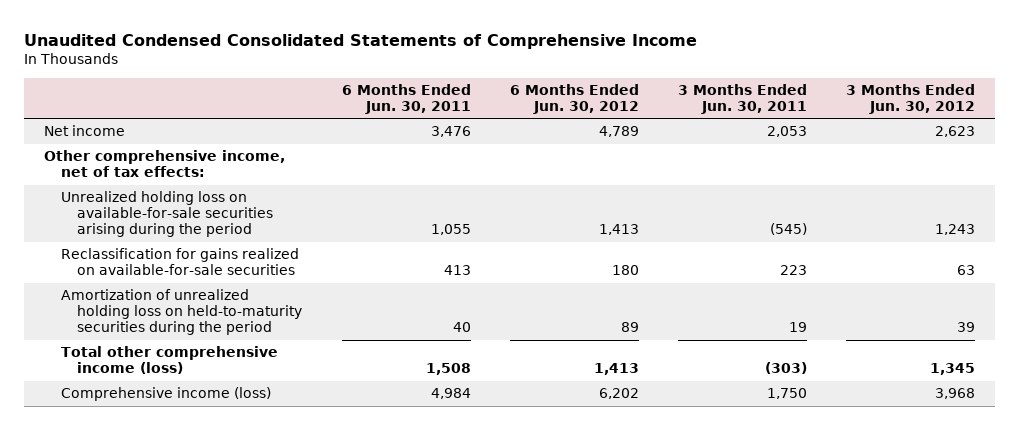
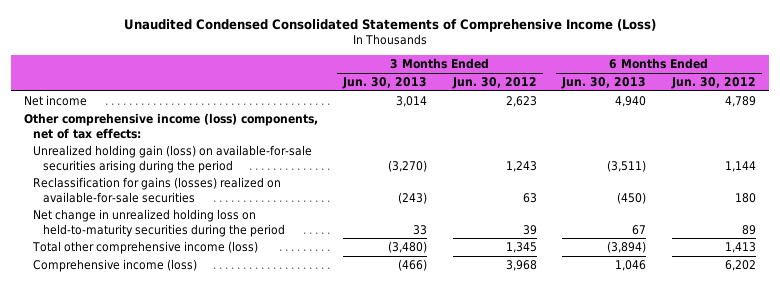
[24,33,698,49] Unaudited Condensed Consolidated Statements of Comprehensive Income -> [123,18,656,32] Unaudited Condensed Consolidated Statements of Comprehensive Income (Loss)
[341,84,471,115] 6 Months Ended Jun. 30, 2011 -> none
[678,84,808,115] 3 Months Ended Jun. 30, 2011 -> none
none -> [342,77,428,90] Jun. 30, 2013
none -> [561,77,647,90] Jun. 30, 2013
[43,150,285,178] Other comprehensive income, net of tax effects: -> [23,112,318,139] Other comprehensive income (loss) components, net of tax effects:
[60,191,274,238] Unrealized holding loss on available-for-sale securities arising during the period -> [33,144,313,173] Unrealized holding gain (loss) on available-for-sale securities arising during the period
[598,224,639,236] 1,413 -> [724,160,756,172] 1,144
[60,248,299,276] Reclassification for gains realized on available-for-sale securities -> [33,176,282,203] Reclassification for gains (losses) realized on available-for-sale securities
[60,289,303,336] Amortization of unrealized holding loss on held-to-maturity securities during the period -> [33,208,285,237] Net change in unrealized holding loss on held-to-maturity securities during the period

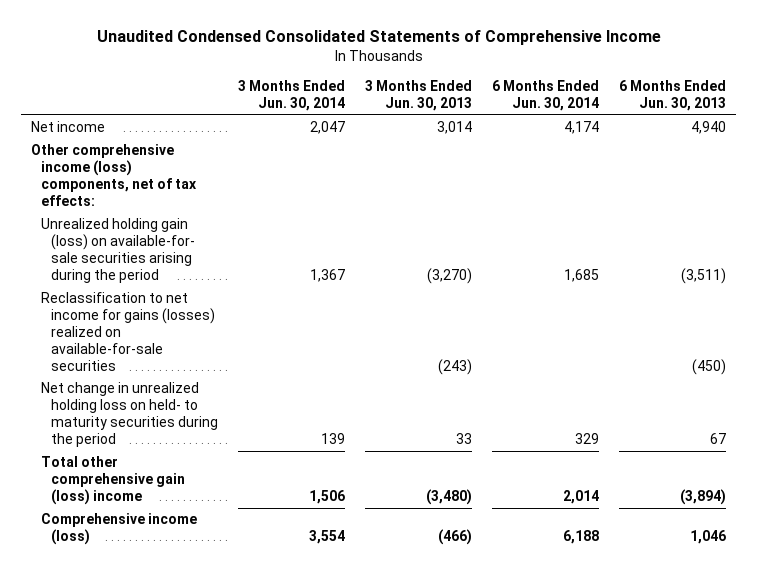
[123,18,656,32] Unaudited Condensed Consolidated Statements of Comprehensive Income (Loss) -> [96,30,661,46] Unaudited Condensed Consolidated Statements of Comprehensive Income
[451,77,537,90] Jun. 30, 2012 -> none
[670,77,756,90] Jun. 30, 2012 -> none
none -> [237,80,345,112] 3 Months Ended Jun. 30, 2014
none -> [492,80,600,112] 6 Months Ended Jun. 30, 2014
[33,144,313,173] Unrealized holding gain (loss) on available-for-sale securities arising during the period -> [40,218,195,283] Unrealized holding gain (loss) on available-for- sale securities arising during the period
[33,176,282,203] Reclassification for gains (losses) realized on available-for-sale securities -> [40,292,215,371] Reclassification to net income for gains (losses) realized on available-for-sale securities
[33,208,285,237] Net change in unrealized holding loss on held-to-maturity securities during the period -> [40,382,218,447] Net change in unrealized holding loss on held- to maturity securities during the period
[32,240,259,254] Total other comprehensive income (loss) -> [40,456,185,506] Total other comprehensive gain (loss) income

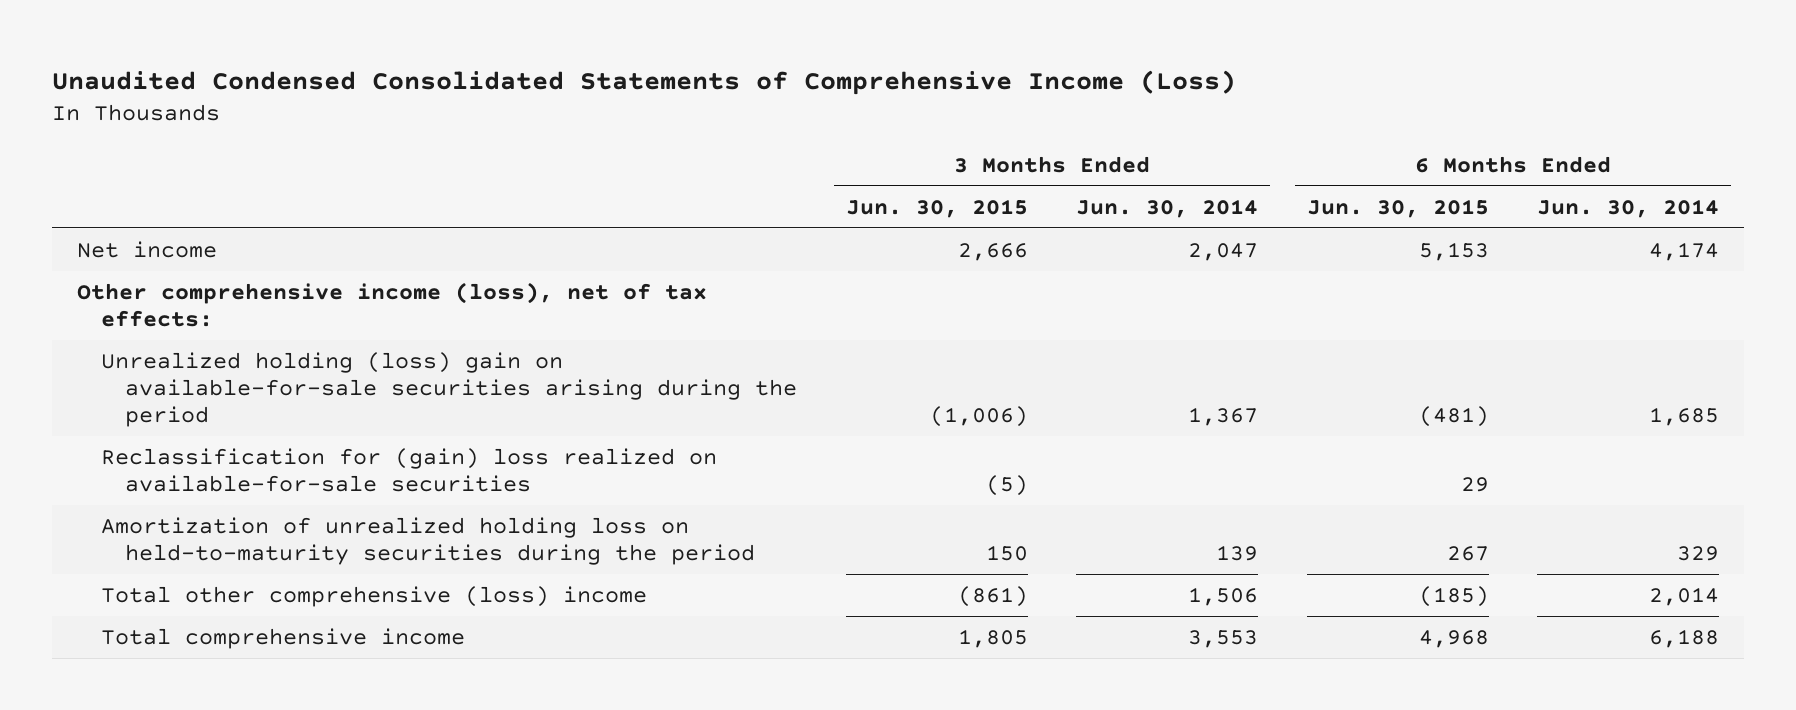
[96,30,661,46] Unaudited Condensed Consolidated Statements of Comprehensive Income -> [52,69,1237,95] Unaudited Condensed Consolidated Statements of Comprehensive Income (Loss)
[364,80,472,112] 3 Months Ended Jun. 30, 2013 -> none
[619,80,727,112] 6 Months Ended Jun. 30, 2013 -> none
none -> [845,198,1028,218] Jun. 30, 2015
none -> [1306,198,1489,218] Jun. 30, 2015
[30,144,197,206] Other comprehensive income (loss) components, net of tax effects: -> [76,281,707,327] Other comprehensive income (loss), net of tax effects:
[40,218,195,283] Unrealized holding gain (loss) on available-for- sale securities arising during the period -> [100,351,798,428] Unrealized holding (loss) gain on available-for-sale securities arising during the period
[40,292,215,371] Reclassification to net income for gains (losses) realized on available-for-sale securities -> [100,447,717,492] Reclassification for (gain) loss realized on available-for-sale securities
[40,382,218,447] Net change in unrealized holding loss on held- to maturity securities during the period -> [100,516,756,565] Amortization of unrealized holding loss on held-to-maturity securities during the period
[40,456,185,506] Total other comprehensive gain (loss) income -> [100,585,647,607] Total other comprehensive (loss) income
[40,513,197,546] Comprehensive income (loss) -> [100,627,465,649] Total comprehensive income
[308,530,345,545] 3,554 -> [1188,629,1259,648] 3,553

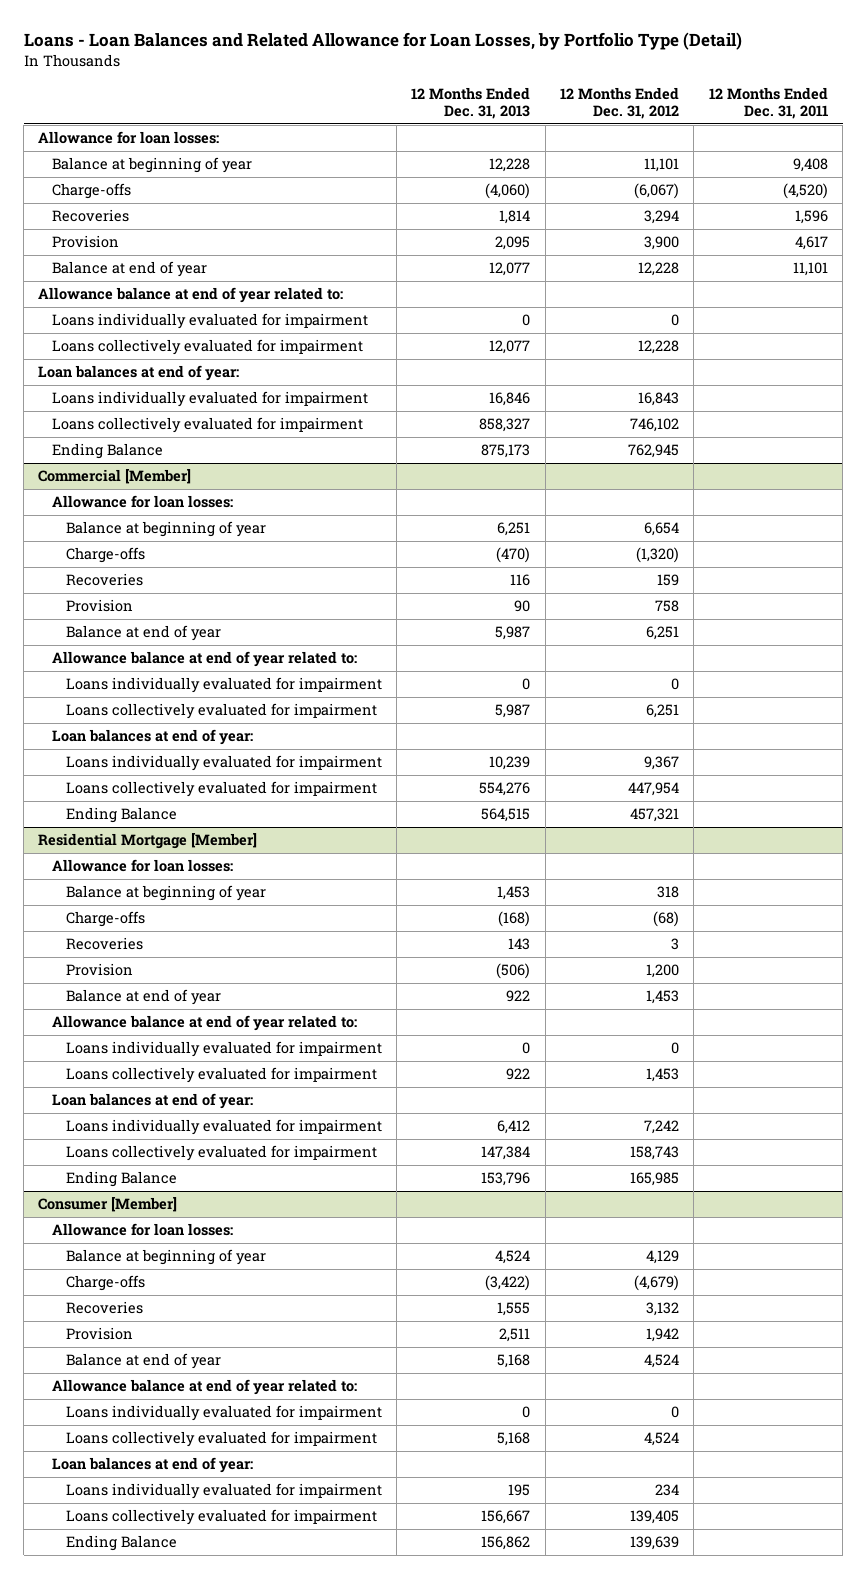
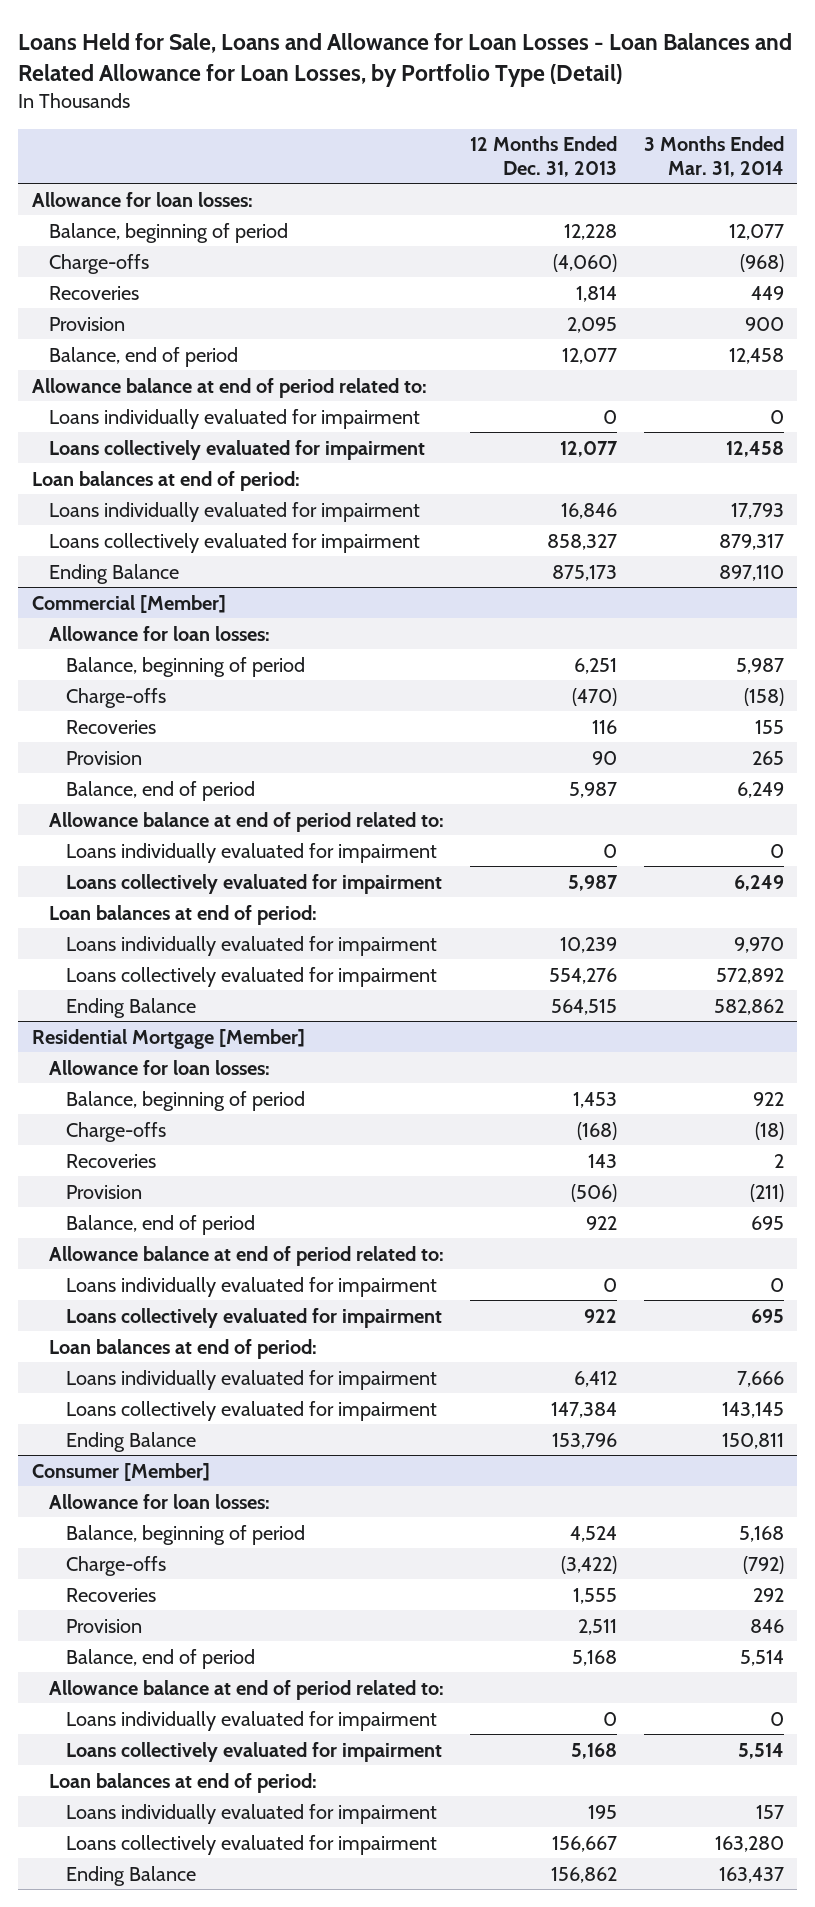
[23,32,742,51] Loans - Loan Balances and Related Allowance for Loan Losses, by Portfolio Type (Detail) -> [18,32,793,88] Loans Held for Sale, Loans and Allowance for Loan Losses - Loan Balances and Related Allowance for Loan Losses, by Portfolio Type (Detail)
[560,87,680,120] 12 Months Ended Dec. 31, 2012 -> none
[708,87,828,120] 12 Months Ended Dec. 31, 2011 -> none
none -> [643,136,784,177] 3 Months Ended Mar. 31, 2014
[52,157,253,174] Balance at beginning of year -> [48,222,288,243] Balance, beginning of period
[52,261,208,278] Balance at end of year -> [48,346,238,367] Balance, end of period
[38,287,344,304] Allowance balance at end of year related to: -> [31,377,427,398] Allowance balance at end of period related to:
[38,365,240,382] Loan balances at end of year: -> [31,470,300,491] Loan balances at end of period:
[65,521,266,538] Balance at beginning of year -> [65,656,305,677] Balance, beginning of period
[65,625,221,642] Balance at end of year -> [65,780,255,801] Balance, end of period
[52,651,358,668] Allowance balance at end of year related to: -> [48,811,444,832] Allowance balance at end of period related to:
[52,729,254,746] Loan balances at end of year: -> [48,904,317,925] Loan balances at end of period:
[65,885,266,902] Balance at beginning of year -> [65,1090,305,1111] Balance, beginning of period
[65,989,221,1006] Balance at end of year -> [65,1214,255,1235] Balance, end of period
[52,1015,358,1032] Allowance balance at end of year related to: -> [48,1245,444,1266] Allowance balance at end of period related to:
[52,1093,254,1110] Loan balances at end of year: -> [48,1338,317,1359] Loan balances at end of period:
[65,1249,266,1266] Balance at beginning of year -> [65,1524,305,1545] Balance, beginning of period
[65,1353,221,1370] Balance at end of year -> [65,1648,255,1669] Balance, end of period
[52,1379,358,1396] Allowance balance at end of year related to: -> [48,1679,444,1700] Allowance balance at end of period related to:
[52,1457,254,1474] Loan balances at end of year: -> [48,1772,317,1793] Loan balances at end of period:

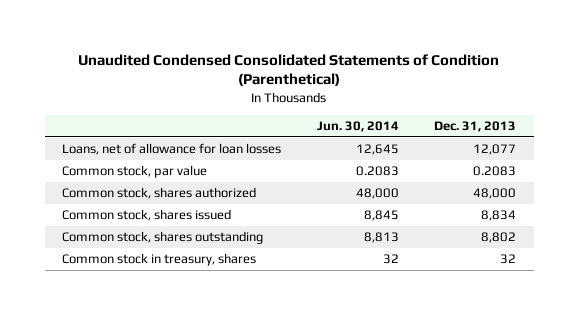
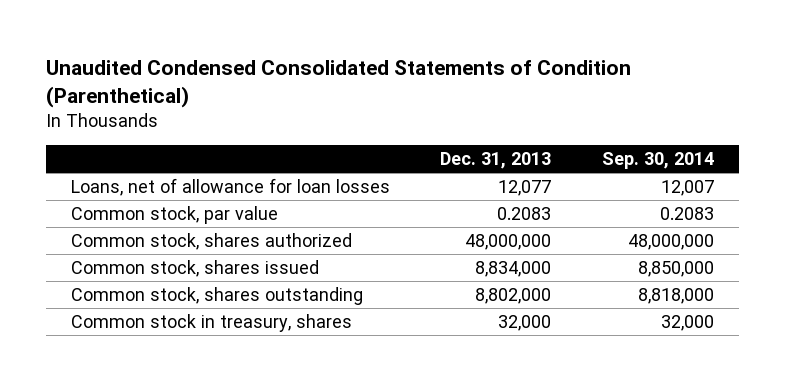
[316,120,399,132] Jun. 30, 2014 -> none
none -> [601,152,714,170] Sep. 30, 2014
[473,188,517,200] 48,000 -> [465,233,552,250] 48,000,000
[481,210,517,222] 8,834 -> [475,260,552,277] 8,834,000
[481,232,517,244] 8,802 -> [475,287,552,304] 8,802,000
[500,254,517,265] 32 -> [498,314,552,331] 32,000

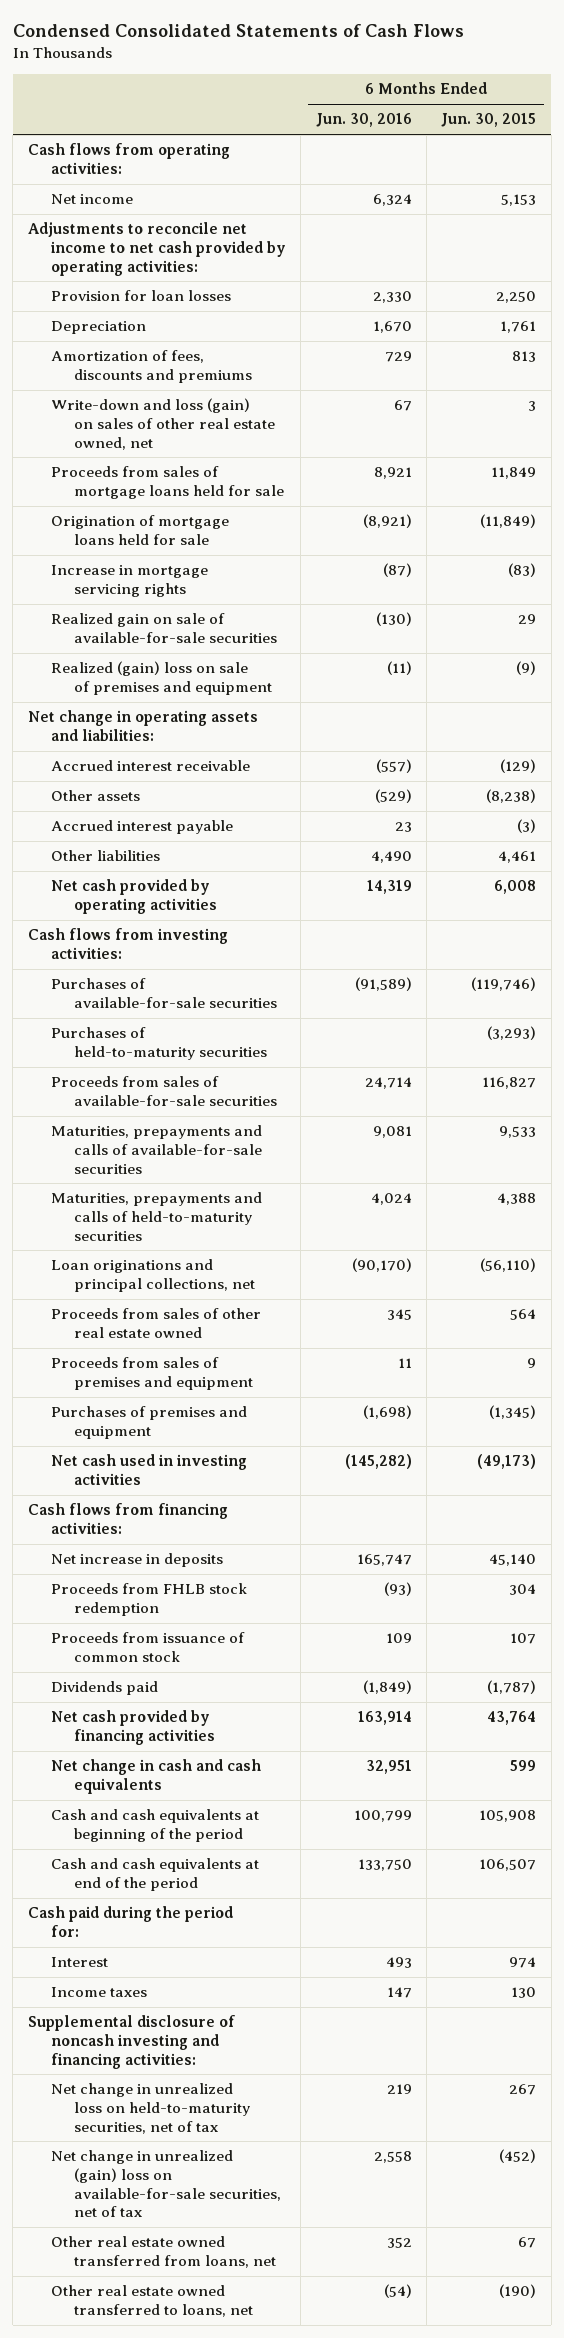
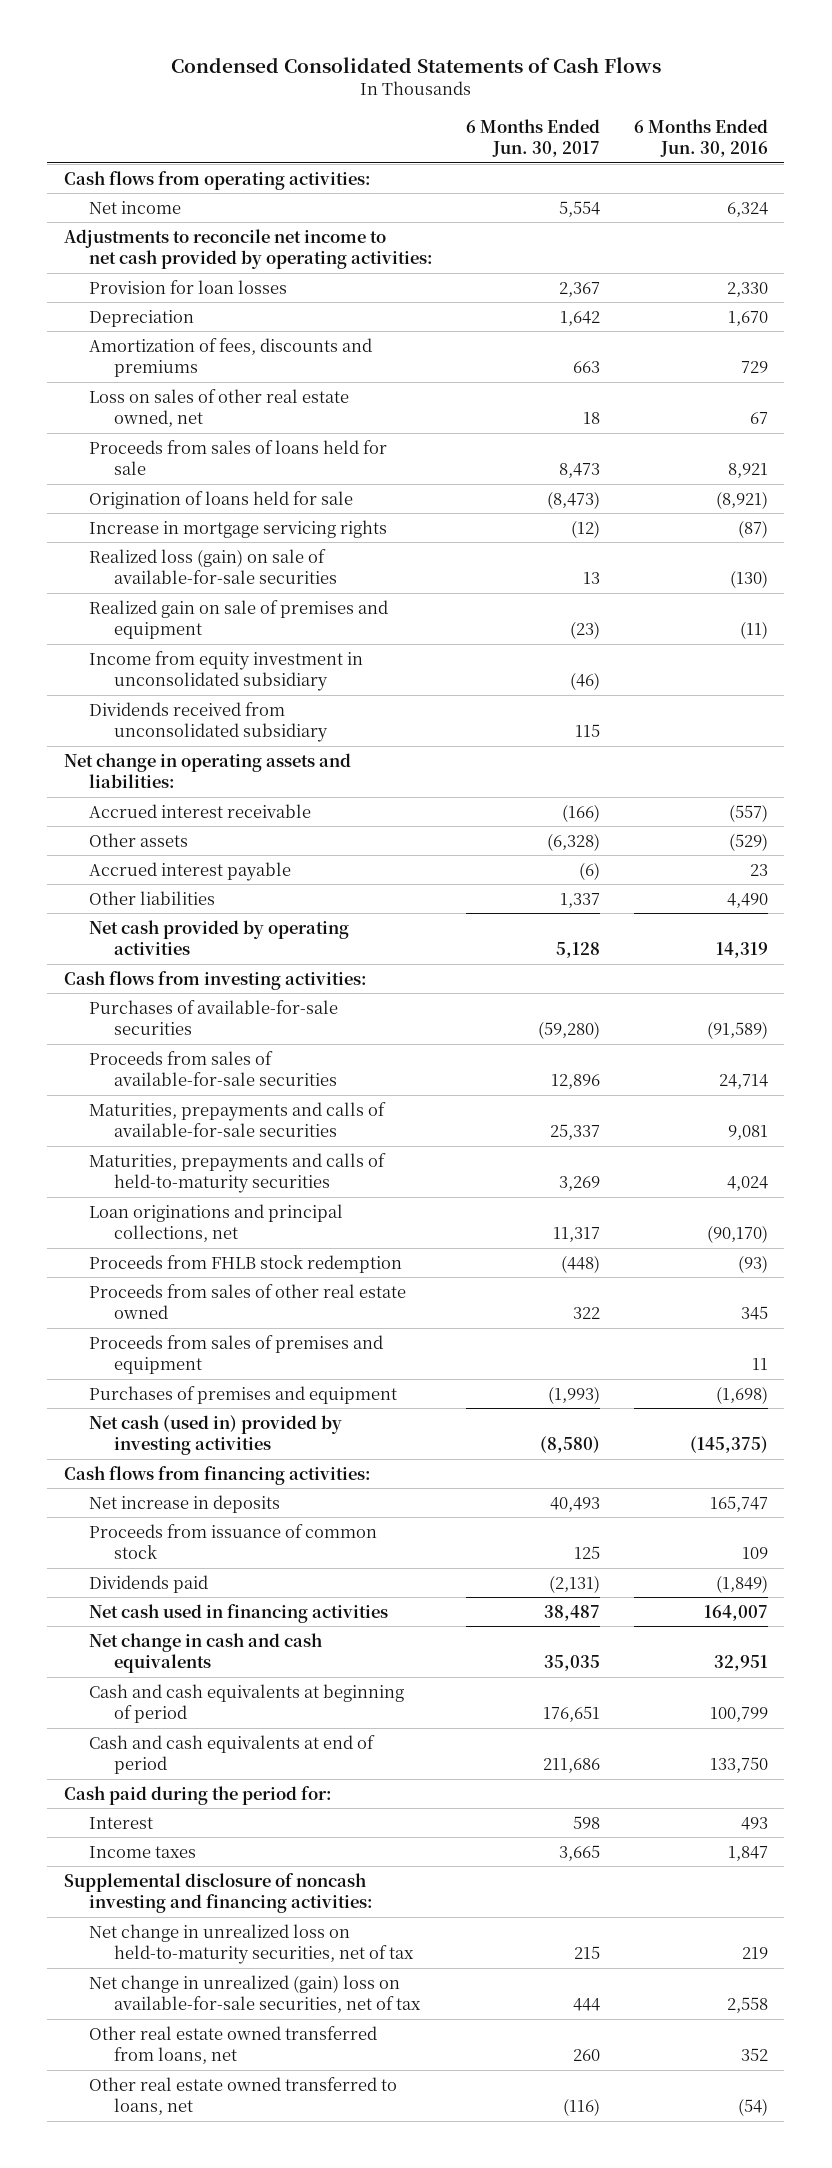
[441,113,537,128] Jun. 30, 2015 -> none
none -> [466,118,601,158] 6 Months Ended Jun. 30, 2017
[51,398,276,450] Write-down and loss (gain) on sales of other real estate owned, net -> [88,388,349,428] Loss on sales of other real estate owned, net
[51,466,285,500] Proceeds from sales of mortgage loans held for sale -> [88,439,387,476] Proceeds from sales of loans held for sale
[51,515,230,546] Origination of mortgage loans held for sale -> [88,490,353,509] Origination of loans held for sale
[51,613,278,644] Realized gain on sale of available-for-sale securities -> [88,548,337,585] Realized loss (gain) on sale of available-for-sale securities
[51,661,273,696] Realized (gain) loss on sale of premises and equipment -> [88,599,388,640] Realized gain on sale of premises and equipment
none -> [88,650,363,692] Income from equity investment in unconsolidated subsidiary
none -> [88,701,328,743] Dividends received from unconsolidated subsidiary
[51,1027,268,1061] Purchases of held-to-maturity securities -> none
[51,1583,248,1617] Proceeds from FHLB stock redemption -> [88,1254,402,1273] Proceeds from FHLB stock redemption
[51,1454,248,1486] Net cash used in investing activities -> [88,1414,342,1456] Net cash (used in) provided by investing activities
[344,1454,412,1470] (145,282) -> [689,1436,768,1454] (145,375)
[51,1710,216,1746] Net cash provided by financing activities -> [88,1603,388,1623] Net cash used in financing activities
[357,1711,412,1726] 163,914 -> [703,1604,768,1621] 164,007
[51,1809,260,1843] Cash and cash equivalents at beginning of the period -> [88,1683,404,1724] Cash and cash equivalents at beginning of period
[51,1858,260,1892] Cash and cash equivalents at end of the period -> [88,1734,375,1775] Cash and cash equivalents at end of period
[386,1987,412,1999] 147 -> [727,1845,768,1861] 1,847

